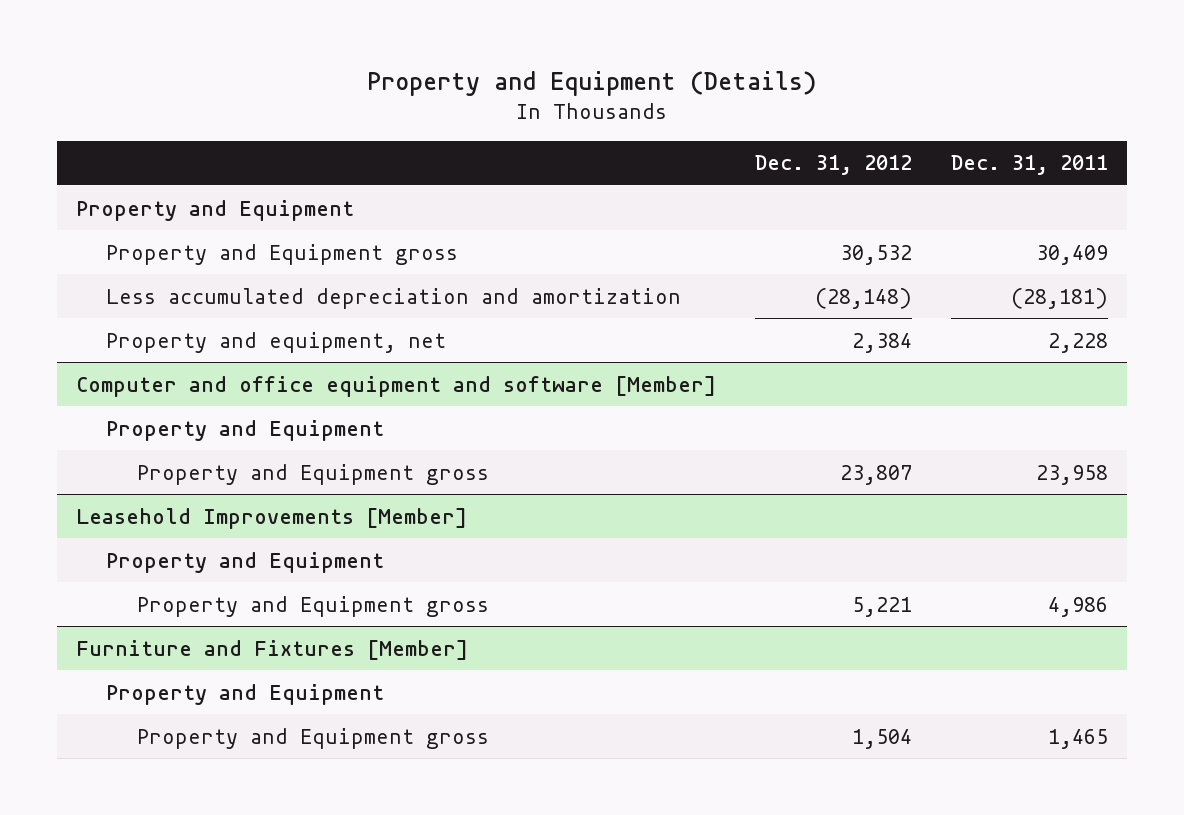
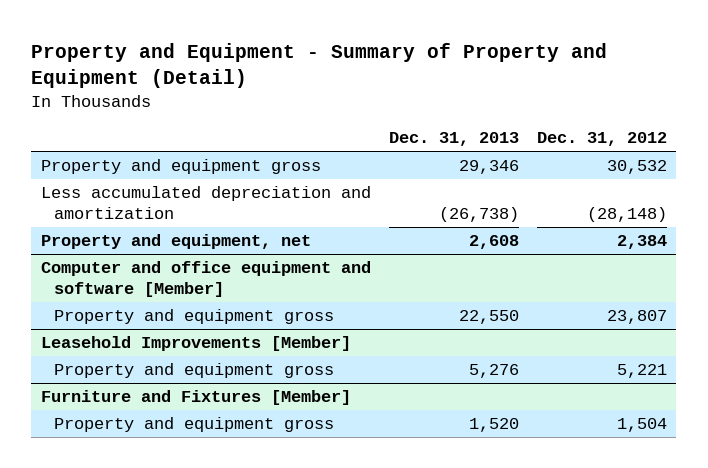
[366,70,817,96] Property and Equipment (Details) -> [31,42,608,89] Property and Equipment - Summary of Property and Equipment (Detail)
[950,155,1108,176] Dec. 31, 2011 -> none
none -> [388,132,519,147] Dec. 31, 2013
[75,199,354,221] Property and Equipment -> none
[106,243,459,265] Property and Equipment gross -> [40,159,321,175] Property and equipment gross
[106,419,385,441] Property and Equipment -> none
[136,463,489,485] Property and Equipment gross -> [53,309,334,325] Property and equipment gross
[106,551,385,573] Property and Equipment -> none
[136,595,489,617] Property and Equipment gross -> [53,363,334,379] Property and equipment gross
[106,683,385,705] Property and Equipment -> none
[136,727,489,749] Property and Equipment gross -> [53,417,334,433] Property and equipment gross

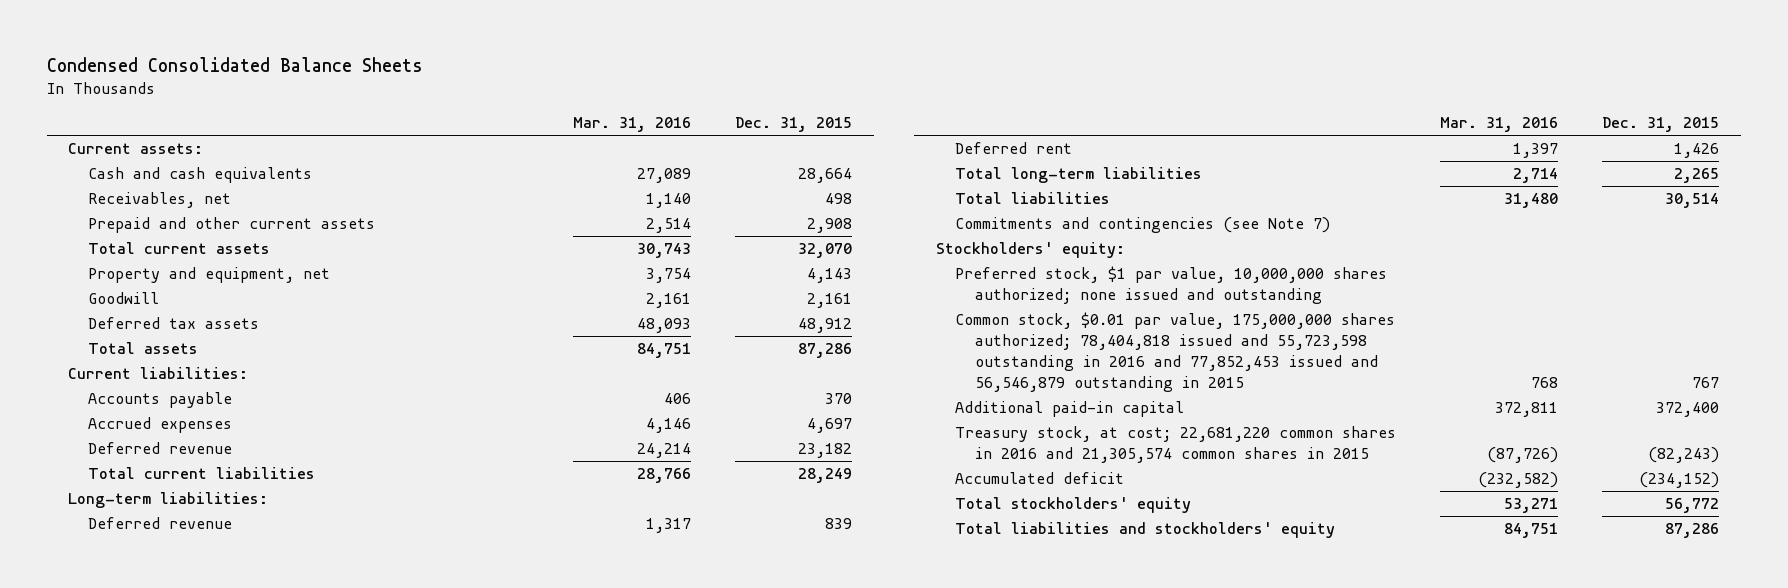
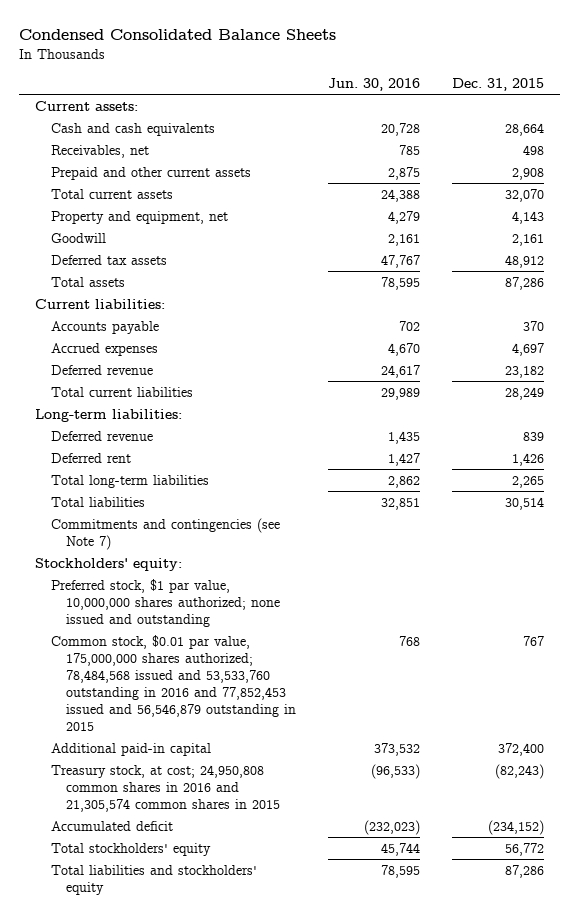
[572,117,691,133] Mar. 31, 2016 -> none
none -> [328,78,421,92] Jun. 30, 2016
[955,312,1396,393] Common stock, $0.01 par value, 175,000,000 shares authorized; 78,404,818 issued and 55,723,598 outstanding in 2016 and 77,852,453 issued and 56,546,879 outstanding in 2015 -> [50,634,297,732] Common stock, $0.01 par value, 175,000,000 shares authorized; 78,484,568 issued and 53,533,760 outstanding in 2016 and 77,852,453 issued and 56,546,879 outstanding in 2015
[955,426,1397,464] Treasury stock, at cost; 22,681,220 common shares in 2016 and 21,305,574 common shares in 2015 -> [50,764,281,812] Treasury stock, at cost; 24,950,808 common shares in 2016 and 21,305,574 common shares in 2015

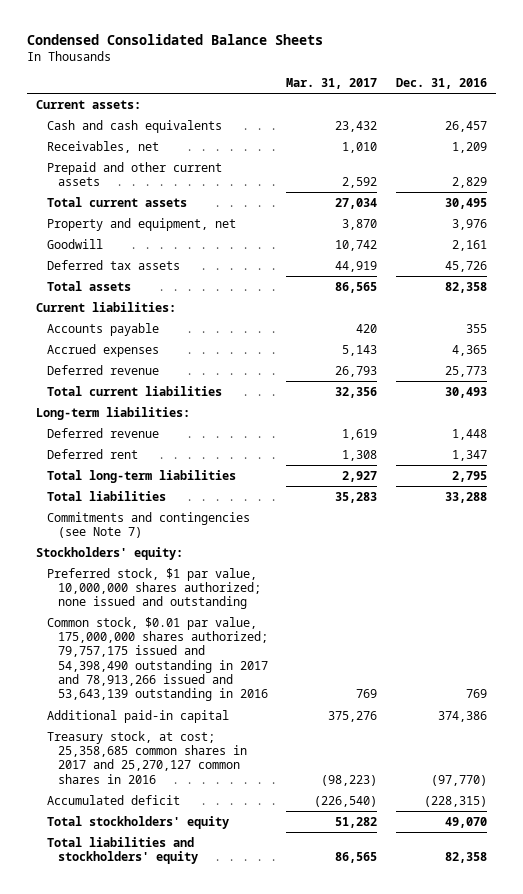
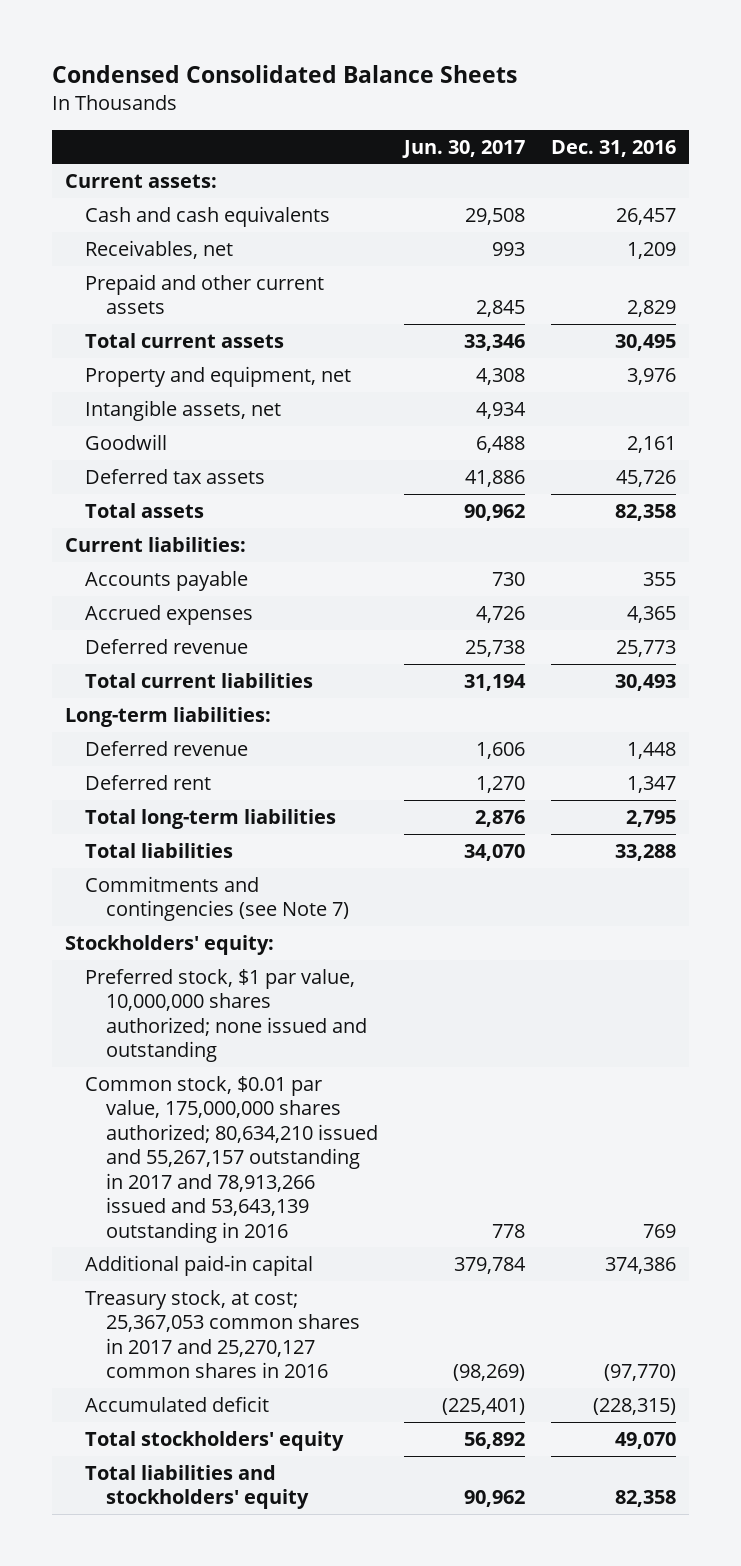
[286,78,378,90] Mar. 31, 2017 -> none
none -> [402,139,526,158] Jun. 30, 2017
none -> [85,399,282,421] Intangible assets, net
[46,616,268,702] Common stock, $0.01 par value, 175,000,000 shares authorized; 79,757,175 issued and 54,398,490 outstanding in 2017 and 78,913,266 issued and 53,643,139 outstanding in 2016 -> [85,1075,379,1243] Common stock, $0.01 par value, 175,000,000 shares authorized; 80,634,210 issued and 55,267,157 outstanding in 2017 and 78,913,266 issued and 53,643,139 outstanding in 2016
[46,730,247,784] Treasury stock, at cost; 25,358,685 common shares in 2017 and 25,270,127 common shares in 2016 -> [85,1289,361,1379] Treasury stock, at cost; 25,367,053 common shares in 2017 and 25,270,127 common shares in 2016

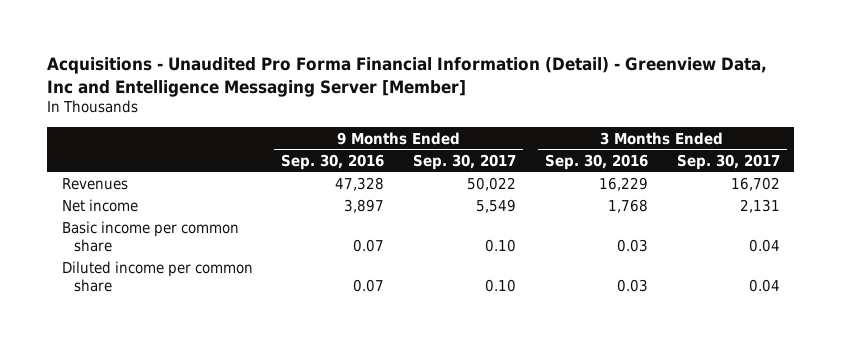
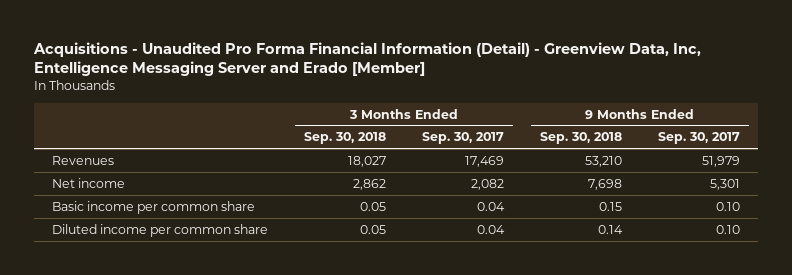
[47,56,768,97] Acquisitions - Unaudited Pro Forma Financial Information (Detail) - Greenview Data, Inc and Entelligence Messaging Server [Member] -> [33,41,702,77] Acquisitions - Unaudited Pro Forma Financial Information (Detail) - Greenview Data, Inc, Entelligence Messaging Server and Erado [Member]
[281,153,385,170] Sep. 30, 2016 -> none
[544,153,648,170] Sep. 30, 2016 -> none
none -> [303,132,386,145] Sep. 30, 2018
none -> [539,132,622,145] Sep. 30, 2018
[467,177,517,192] 50,022 -> [701,155,740,167] 51,979
[730,177,780,192] 16,702 -> [464,155,504,167] 17,469
[476,199,517,214] 5,549 -> [709,178,740,190] 5,301
[739,199,780,214] 2,131 -> [470,178,504,190] 2,082

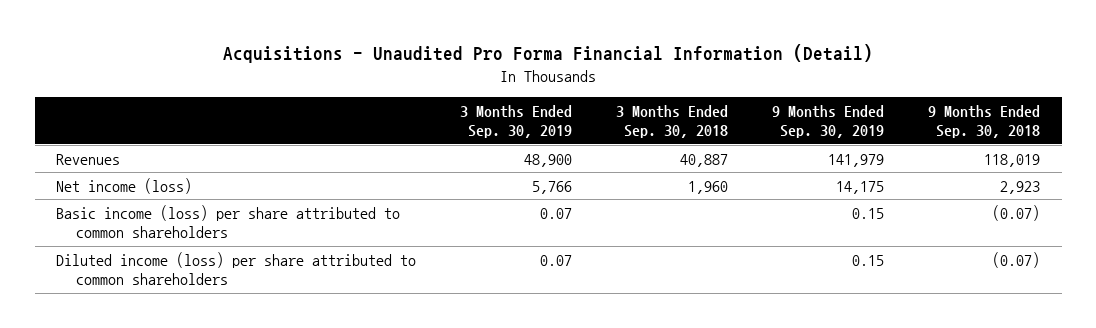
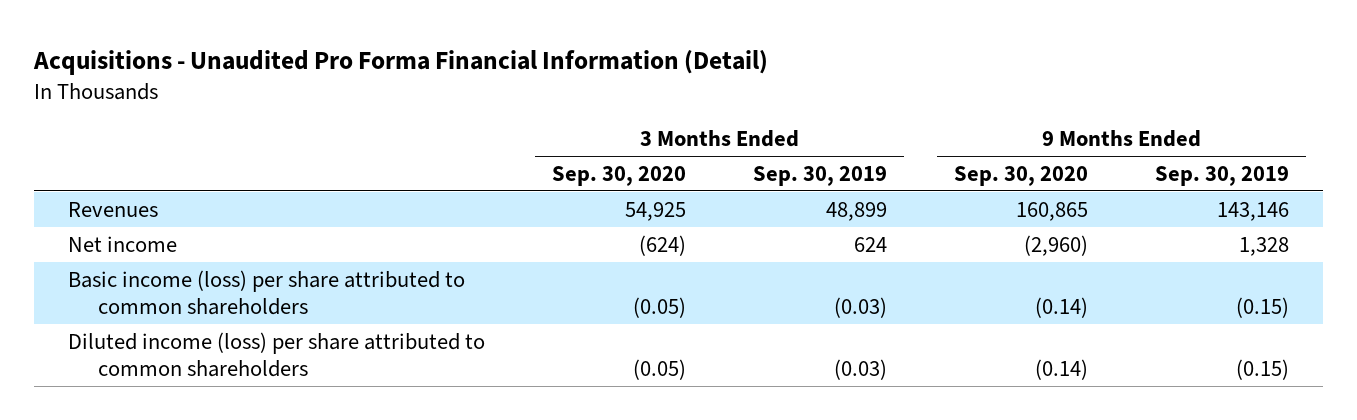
[616,104,729,139] 3 Months Ended Sep. 30, 2018 -> none
[927,104,1040,139] 9 Months Ended Sep. 30, 2018 -> none
none -> [552,166,687,187] Sep. 30, 2020
none -> [954,166,1089,187] Sep. 30, 2020
[524,153,573,167] 48,900 -> [826,201,888,221] 48,899
[827,153,884,167] 141,979 -> [1217,201,1290,221] 143,146
[56,177,193,194] Net income (loss) -> [67,235,177,252] Net income
[532,180,573,194] 5,766 -> [854,236,888,252] 624
[835,180,884,194] 14,175 -> [1239,236,1290,256] 1,328
[540,207,573,219] 0.07 -> [834,296,888,318] (0.03)
[851,207,884,219] 0.15 -> [1236,296,1290,318] (0.15)
[540,254,573,266] 0.07 -> [834,358,888,380] (0.03)
[851,254,884,266] 0.15 -> [1236,358,1290,380] (0.15)

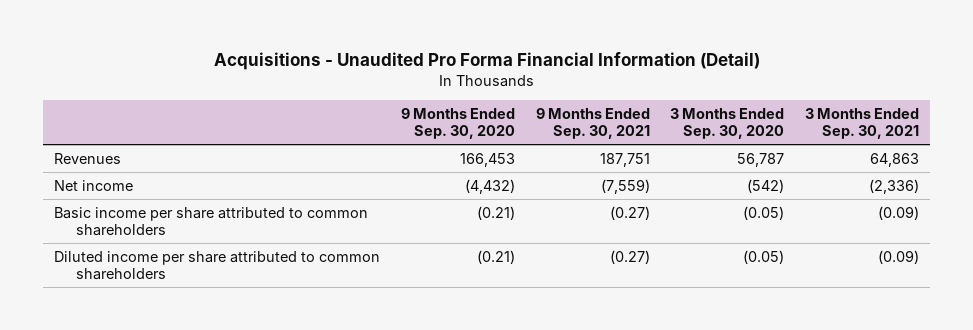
[753,166,888,187] Sep. 30, 2019 -> none
[1155,166,1290,187] Sep. 30, 2019 -> none
none -> [535,108,650,139] 9 Months Ended Sep. 30, 2021
none -> [805,108,920,139] 3 Months Ended Sep. 30, 2021
[625,201,687,221] 54,925 -> [737,152,785,167] 56,787
[1016,201,1089,221] 160,865 -> [459,152,515,167] 166,453
[639,234,687,256] (624) -> [747,178,785,193] (542)
[1024,234,1089,256] (2,960) -> [464,178,515,194] (4,432)
[67,269,465,315] Basic income (loss) per share attributed to common shareholders -> [53,206,368,236] Basic income per share attributed to common shareholders
[1035,296,1089,318] (0.14) -> [476,205,515,220] (0.21)
[67,331,485,377] Diluted income (loss) per share attributed to common shareholders -> [53,250,380,280] Diluted income per share attributed to common shareholders
[1035,358,1089,380] (0.14) -> [476,249,515,264] (0.21)

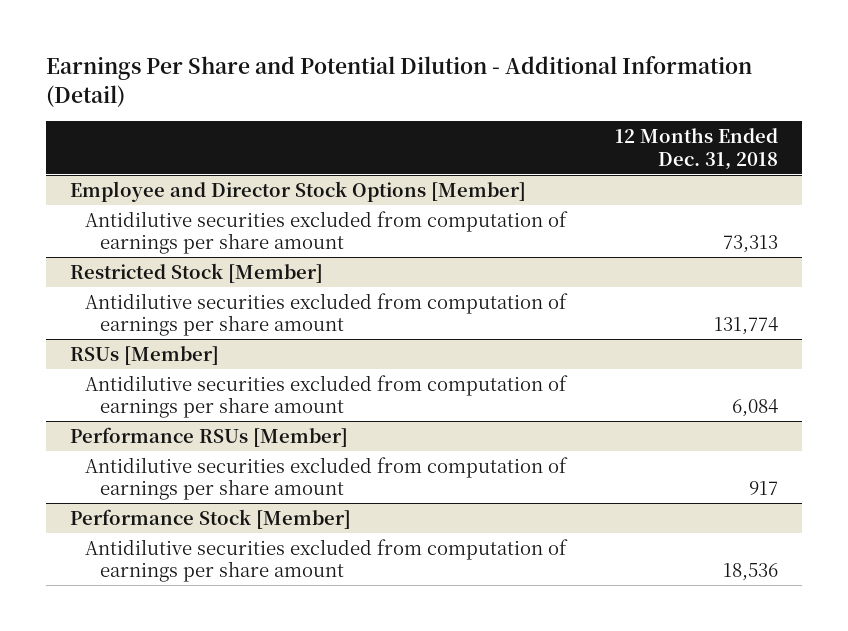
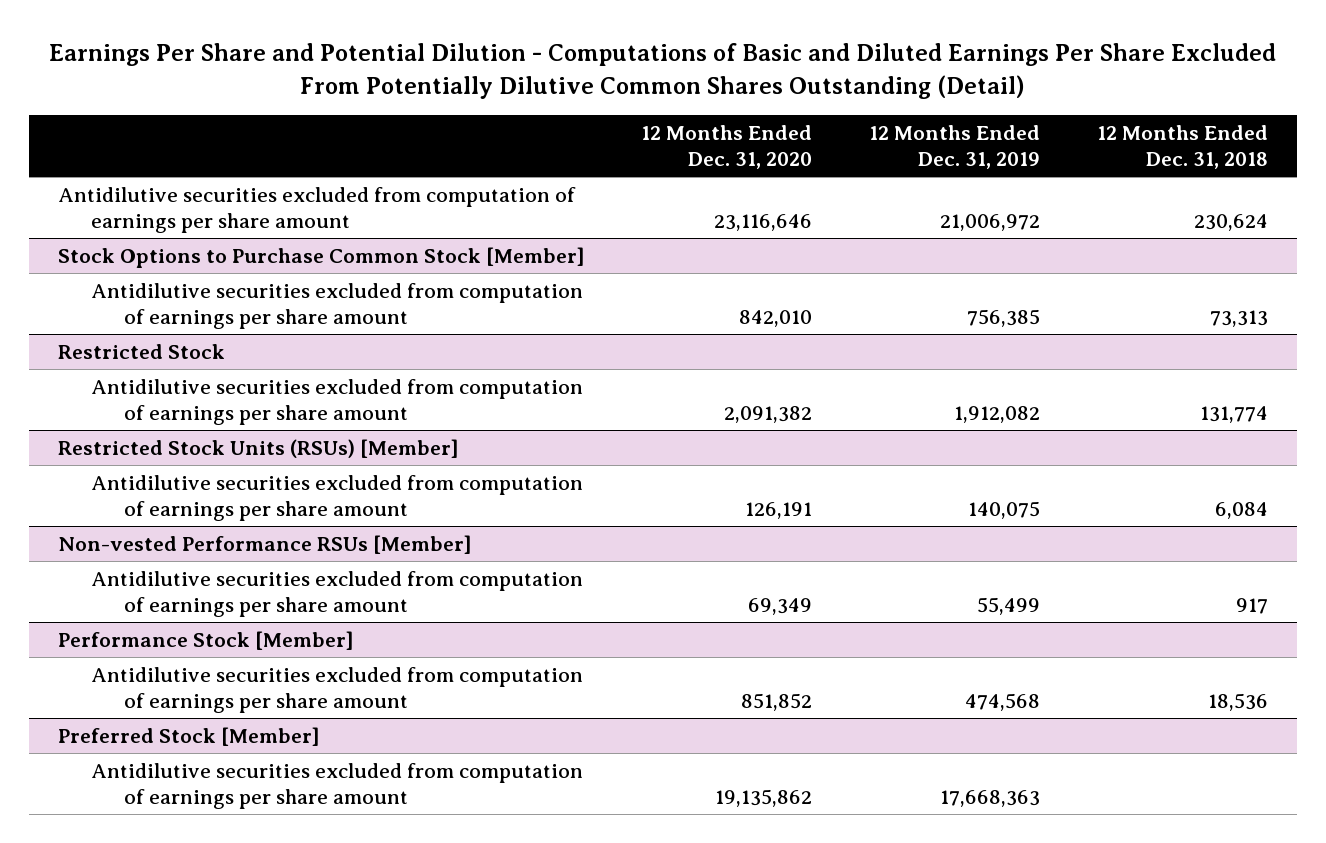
[45,56,752,107] Earnings Per Share and Potential Dilution - Additional Information (Detail) -> [48,43,1276,99] Earnings Per Share and Potential Dilution - Computations of Basic and Diluted Earnings Per Share Excluded From Potentially Dilutive Common Shares Outstanding (Detail)
none -> [641,124,813,169] 12 Months Ended Dec. 31, 2020
none -> [869,124,1041,169] 12 Months Ended Dec. 31, 2019
none -> [57,186,576,233] Antidilutive securities excluded from computation of earnings per share amount
[70,180,527,202] Employee and Director Stock Options [Member] -> [57,246,585,268] Stock Options to Purchase Common Stock [Member]
[70,262,324,283] Restricted Stock [Member] -> [57,343,225,359] Restricted Stock
[70,345,220,365] RSUs [Member] -> [57,438,459,458] Restricted Stock Units (RSUs) [Member]
[70,426,349,447] Performance RSUs [Member] -> [57,534,472,554] Non-vested Performance RSUs [Member]
none -> [57,726,320,746] Preferred Stock [Member]
none -> [90,762,583,809] Antidilutive securities excluded from computation of earnings per share amount

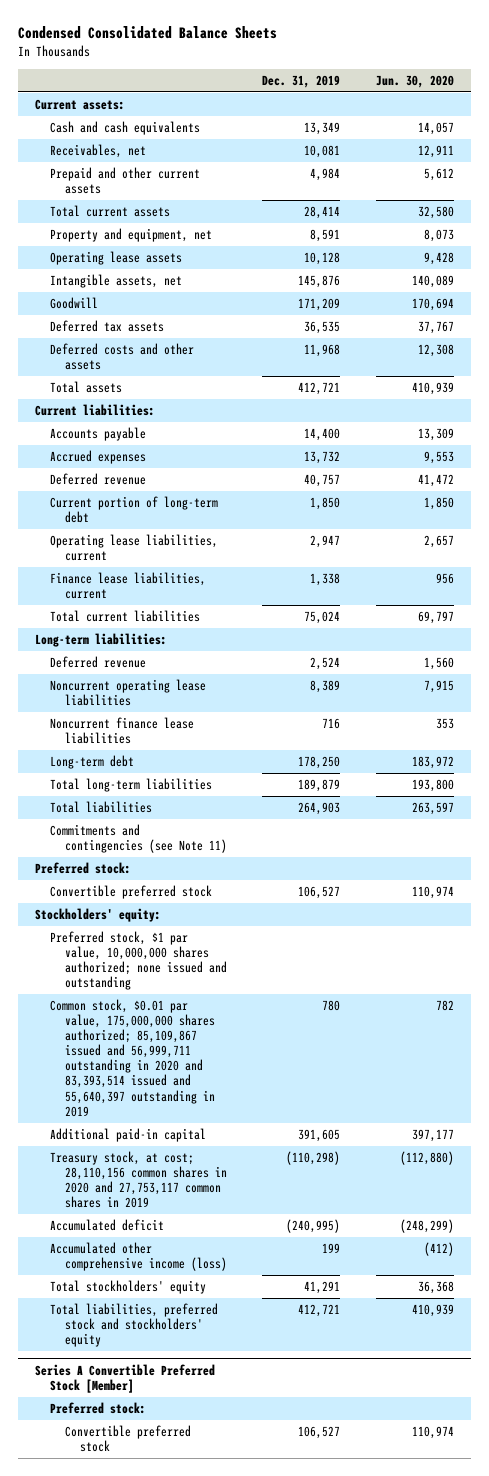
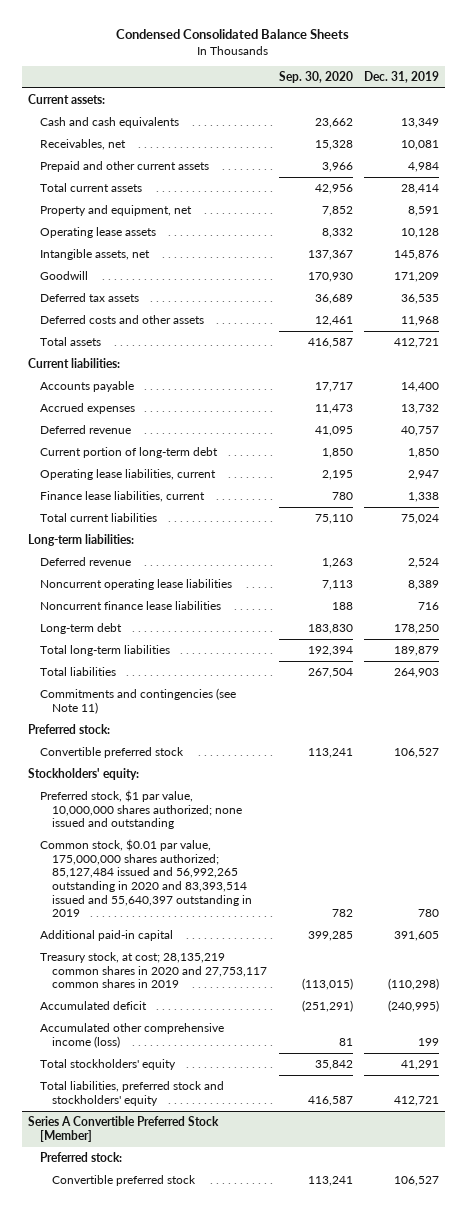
[375,74,454,88] Jun. 30, 2020 -> none
none -> [278,70,353,83] Sep. 30, 2020
[50,999,216,1117] Common stock, $0.01 par value, 175,000,000 shares authorized; 85,109,867 issued and 56,999,711 outstanding in 2020 and 83,393,514 issued and 55,640,397 outstanding in 2019 -> [39,839,253,918] Common stock, $0.01 par value, 175,000,000 shares authorized; 85,127,484 issued and 56,992,265 outstanding in 2020 and 83,393,514 issued and 55,640,397 outstanding in 2019
[50,1151,228,1209] Treasury stock, at cost; 28,110,156 common shares in 2020 and 27,753,117 common shares in 2019 -> [39,952,268,989] Treasury stock, at cost; 28,135,219 common shares in 2020 and 27,753,117 common shares in 2019

